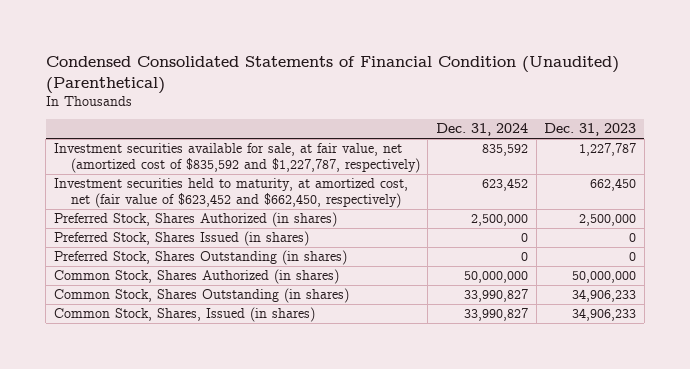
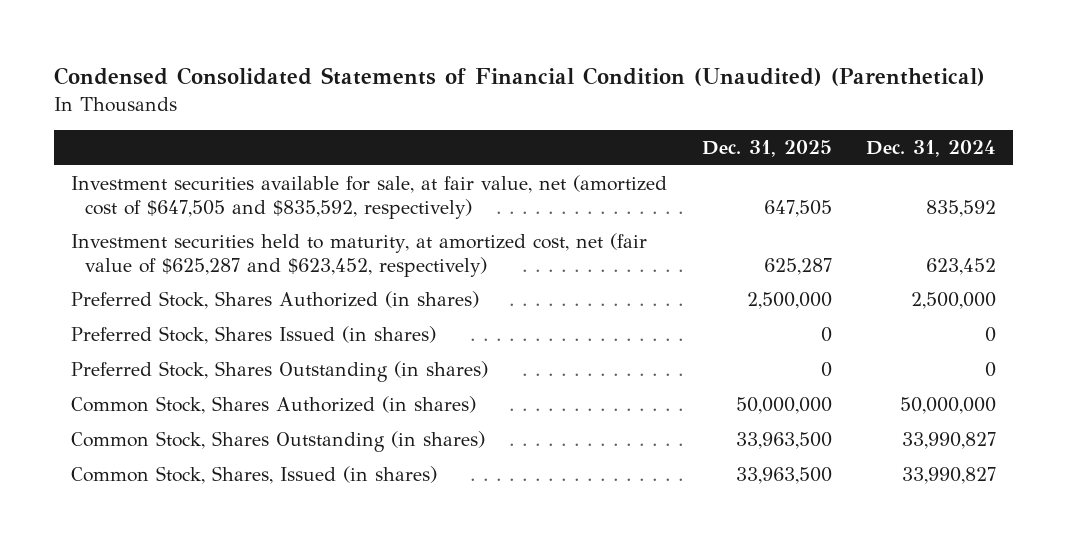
[544,123,637,137] Dec. 31, 2023 -> none
none -> [701,140,832,158] Dec. 31, 2025
[53,143,420,173] Investment securities available for sale, at fair value, net (amortized cost of $835,592 and $1,227,787, respectively) -> [71,175,668,219] Investment securities available for sale, at fair value, net (amortized cost of $647,505 and $835,592, respectively)
[53,178,408,208] Investment securities held to maturity, at amortized cost, net (fair value of $623,452 and $662,450, respectively) -> [71,233,648,277] Investment securities held to maturity, at amortized cost, net (fair value of $625,287 and $623,452, respectively)

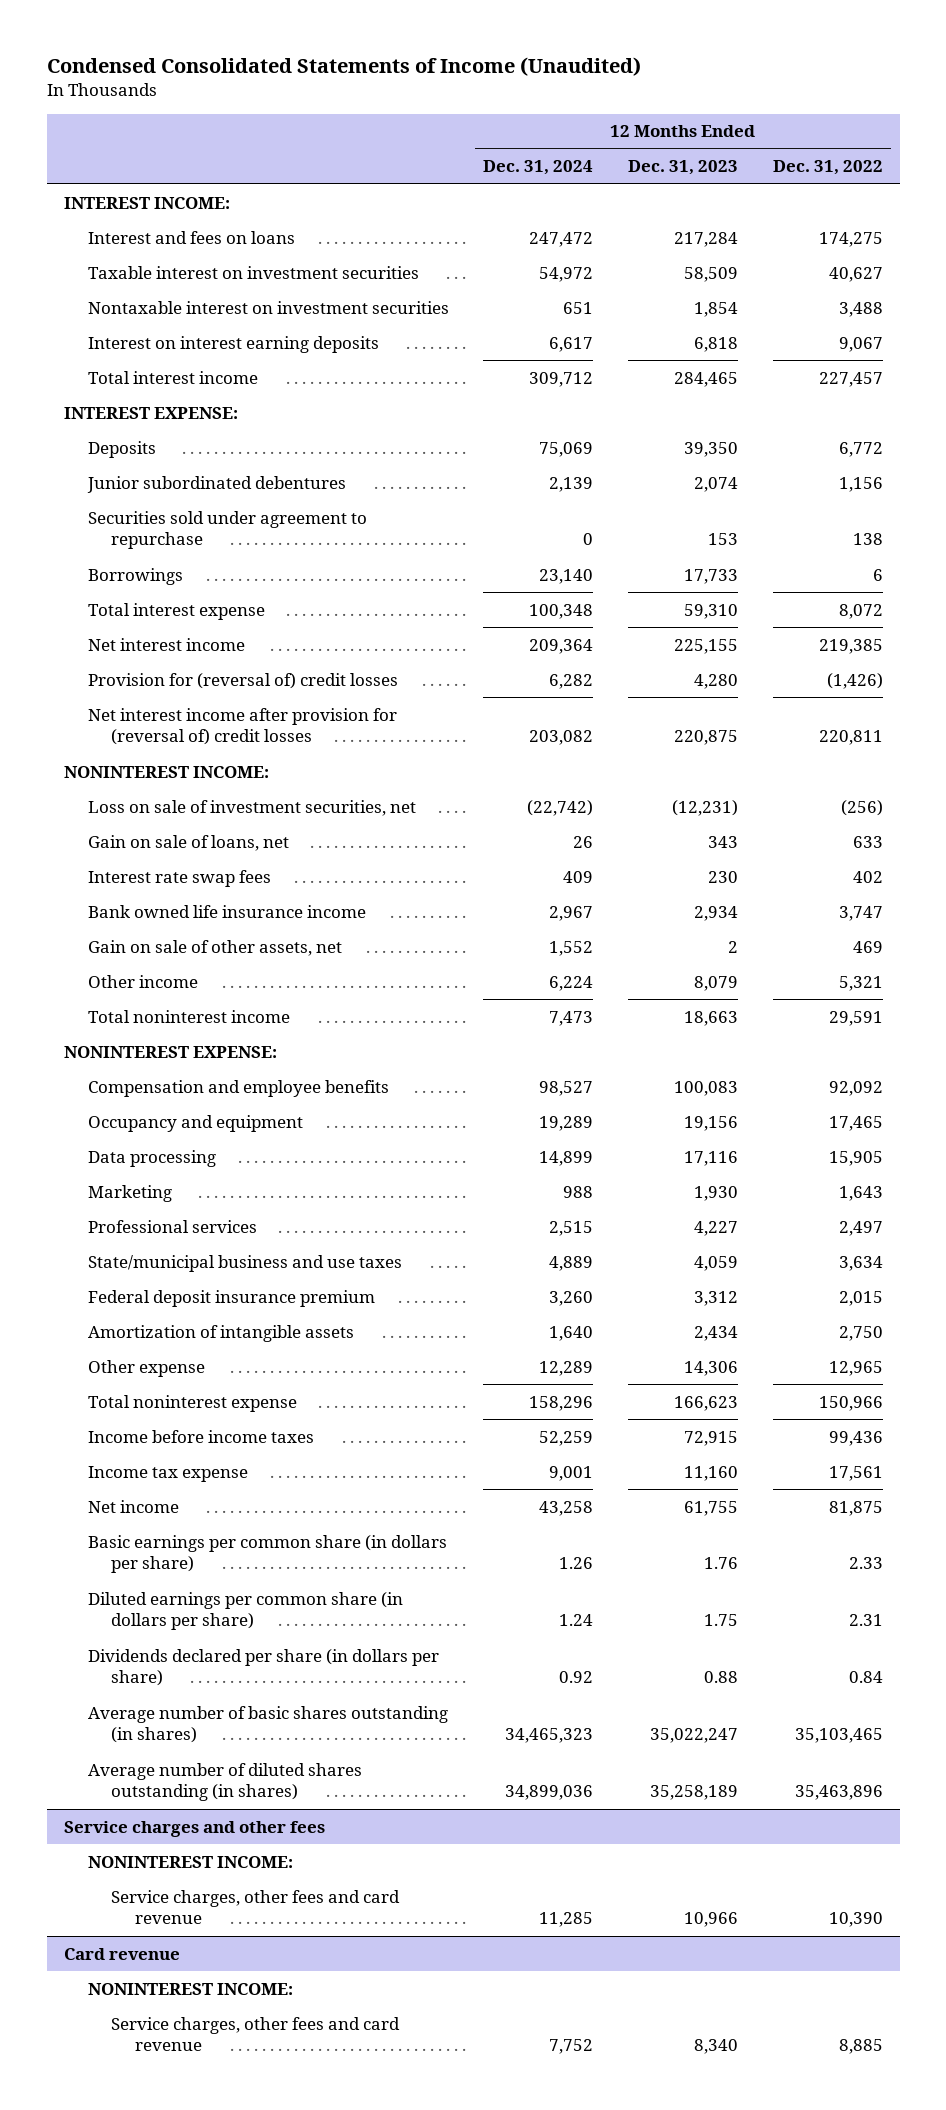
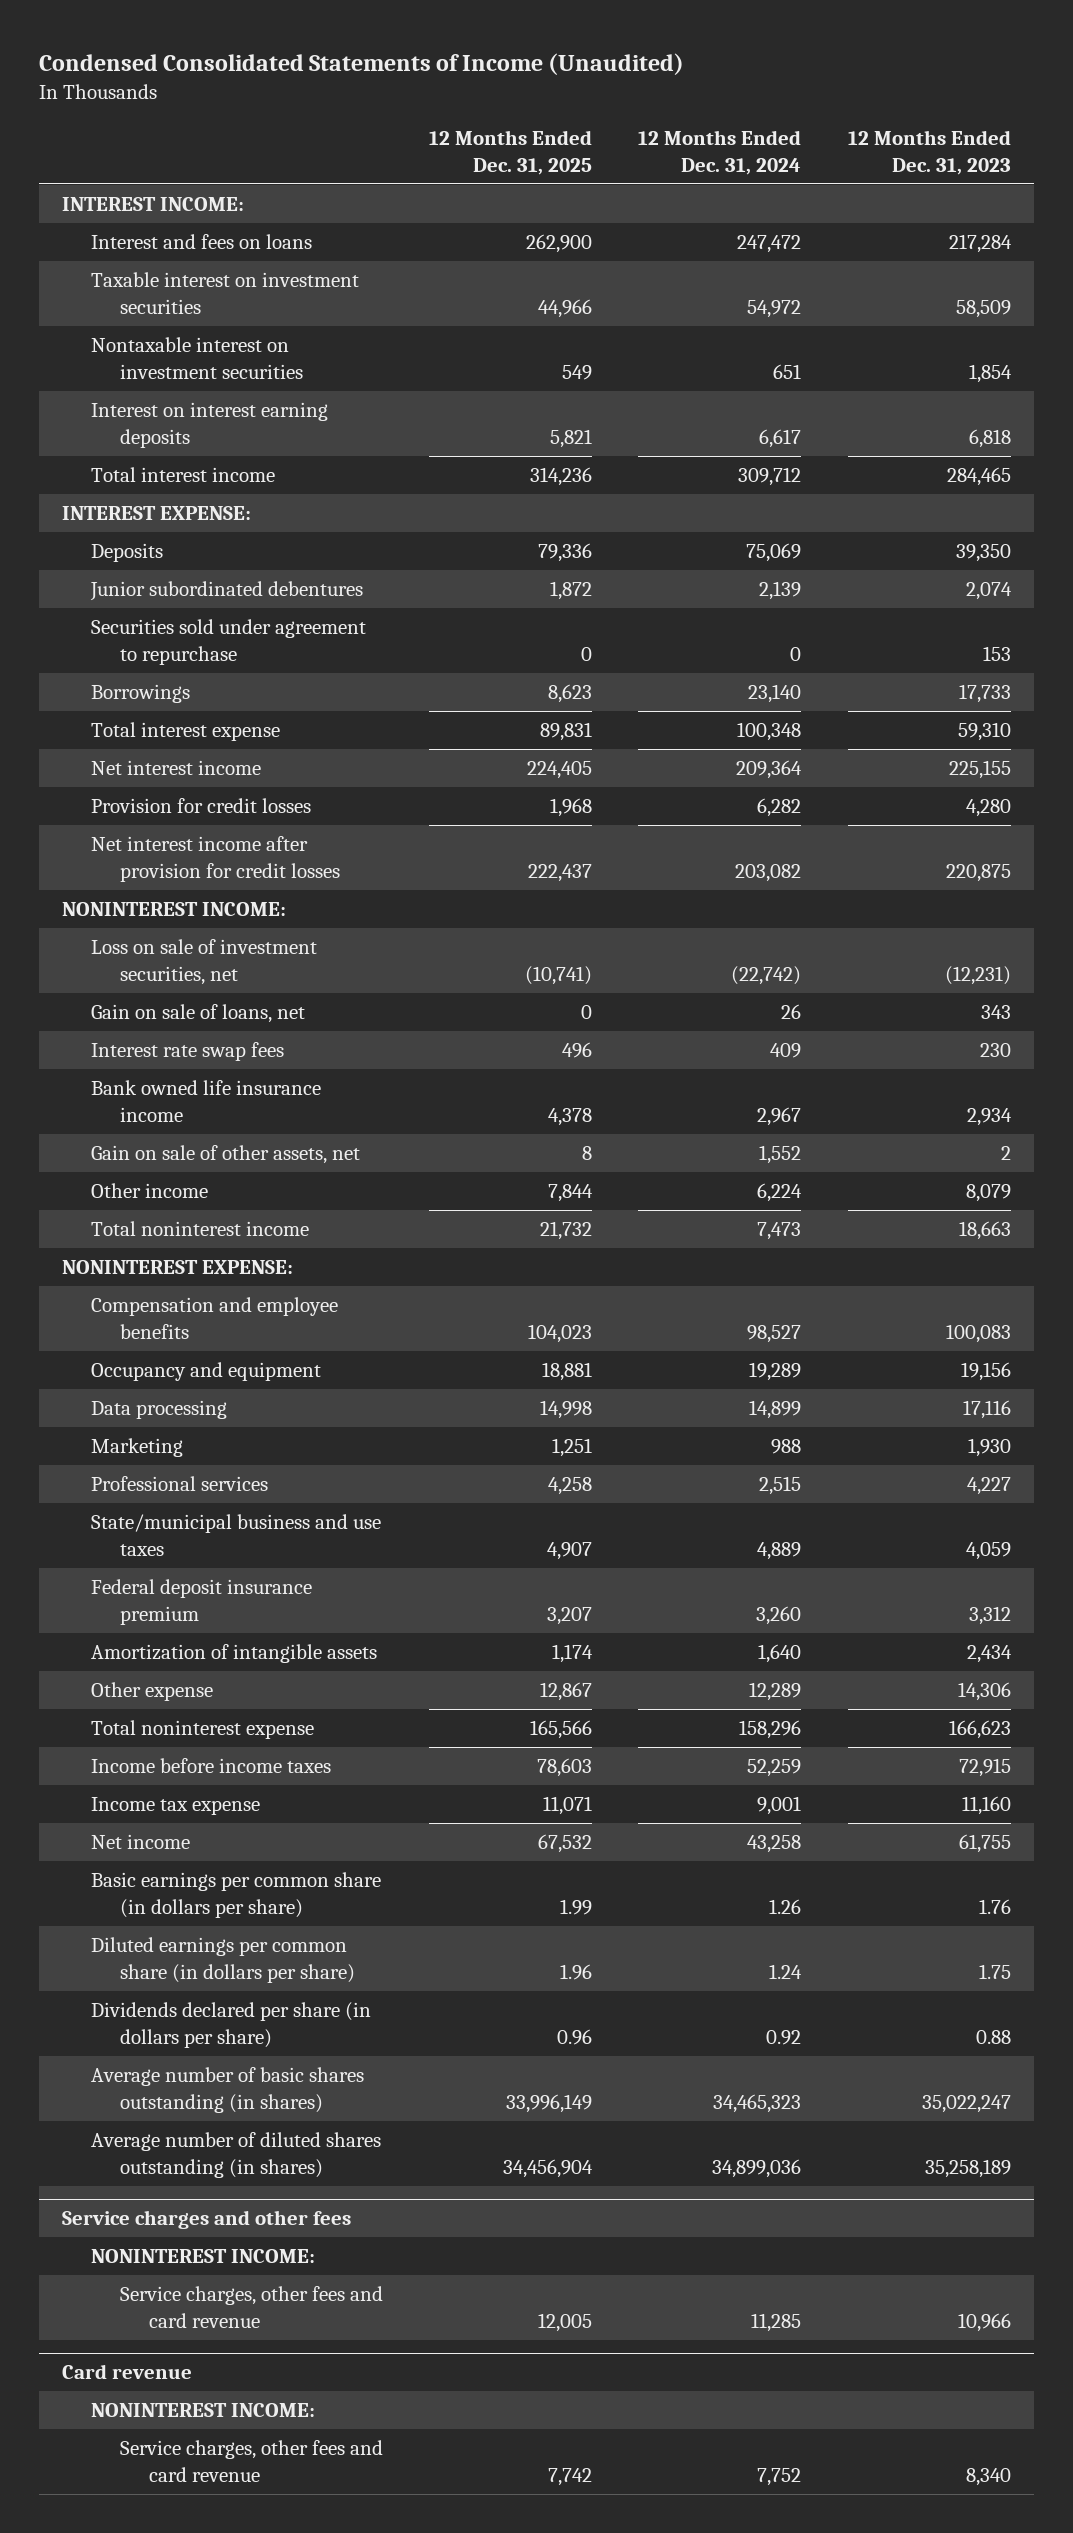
[772,160,883,176] Dec. 31, 2022 -> none
none -> [429,130,593,175] 12 Months Ended Dec. 31, 2025
[87,672,398,689] Provision for (reversal of) credit losses -> [91,798,312,814] Provision for credit losses
[87,707,397,746] Net interest income after provision for (reversal of) credit losses -> [91,836,341,882] Net interest income after provision for credit losses

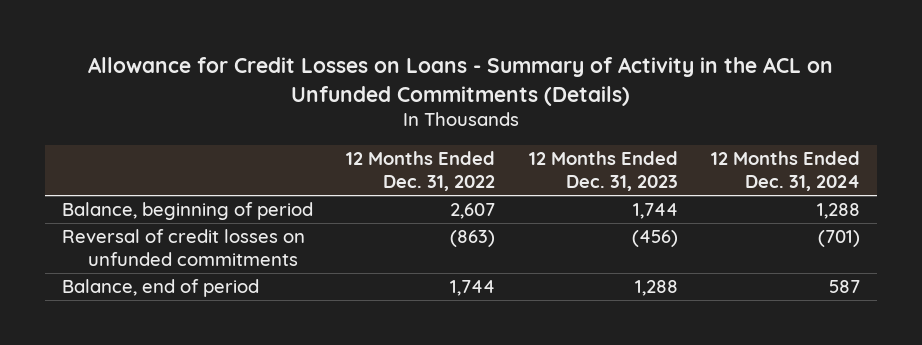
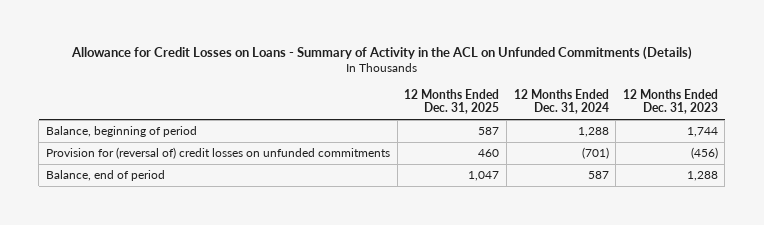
[346,151,496,191] 12 Months Ended Dec. 31, 2022 -> none
none -> [404,88,500,115] 12 Months Ended Dec. 31, 2025
[61,229,305,267] Reversal of credit losses on unfunded commitments -> [45,147,390,160] Provision for (reversal of) credit losses on unfunded commitments

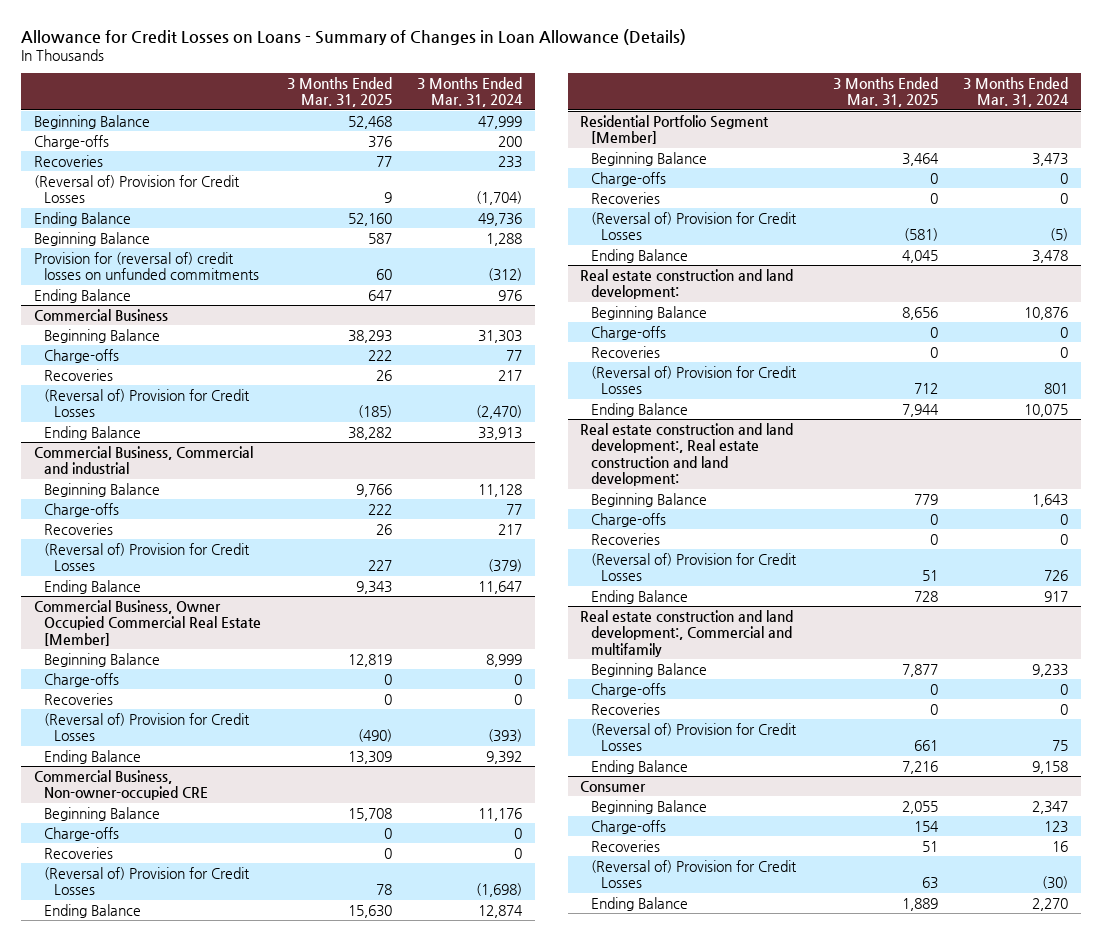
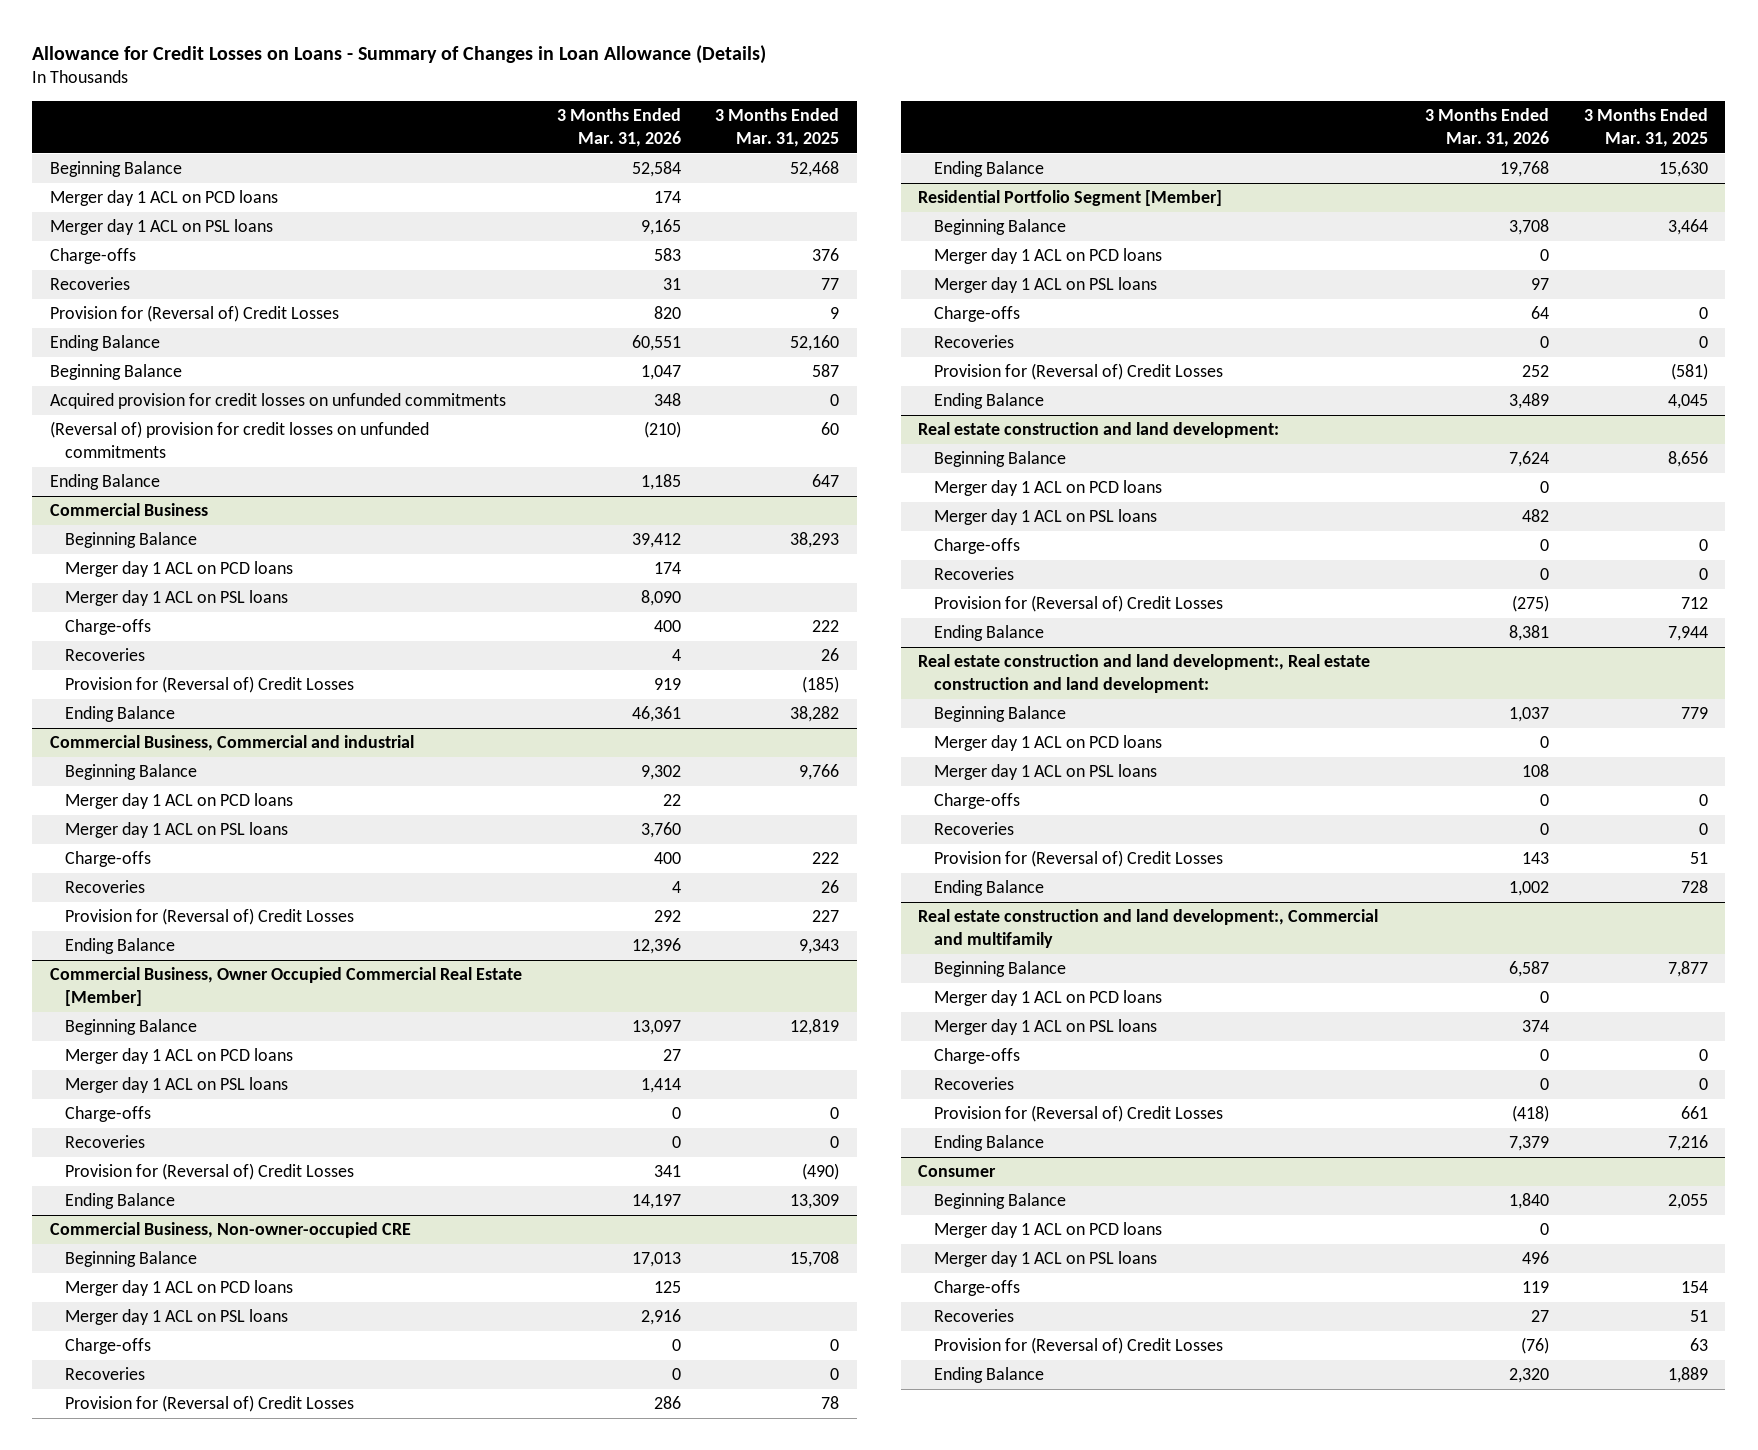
[416,76,523,108] 3 Months Ended Mar. 31, 2024 -> none
none -> [556,108,681,147] 3 Months Ended Mar. 31, 2026
none -> [49,190,278,207] Merger day 1 ACL on PCD loans
none -> [49,219,273,236] Merger day 1 ACL on PSL loans
[33,174,240,204] (Reversal of) Provision for Credit Losses -> [49,305,339,323] Provision for (Reversal of) Credit Losses
none -> [49,393,506,410] Acquired provision for credit losses on unfunded commitments
[33,251,260,281] Provision for (reversal of) credit losses on unfunded commitments -> [49,421,429,459] (Reversal of) provision for credit losses on unfunded commitments
none -> [65,561,294,578] Merger day 1 ACL on PCD loans
none -> [65,590,289,607] Merger day 1 ACL on PSL loans
[44,388,251,418] (Reversal of) Provision for Credit Losses -> [65,676,355,694] Provision for (Reversal of) Credit Losses
none -> [65,793,294,810] Merger day 1 ACL on PCD loans
none -> [65,822,289,839] Merger day 1 ACL on PSL loans
[44,542,251,572] (Reversal of) Provision for Credit Losses -> [65,908,355,926] Provision for (Reversal of) Credit Losses
none -> [65,1048,294,1065] Merger day 1 ACL on PCD loans
none -> [65,1077,289,1094] Merger day 1 ACL on PSL loans
[44,712,251,742] (Reversal of) Provision for Credit Losses -> [65,1163,355,1181] Provision for (Reversal of) Credit Losses
none -> [65,1280,294,1297] Merger day 1 ACL on PCD loans
none -> [65,1309,289,1326] Merger day 1 ACL on PSL loans
[44,866,251,896] (Reversal of) Provision for Credit Losses -> [65,1395,355,1413] Provision for (Reversal of) Credit Losses
none -> [933,248,1162,265] Merger day 1 ACL on PCD loans
none -> [933,277,1157,294] Merger day 1 ACL on PSL loans
[590,211,797,241] (Reversal of) Provision for Credit Losses -> [933,363,1223,381] Provision for (Reversal of) Credit Losses
none -> [933,480,1162,497] Merger day 1 ACL on PCD loans
none -> [933,509,1157,526] Merger day 1 ACL on PSL loans
[590,365,797,395] (Reversal of) Provision for Credit Losses -> [933,595,1223,613] Provision for (Reversal of) Credit Losses
none -> [933,735,1162,752] Merger day 1 ACL on PCD loans
none -> [933,764,1157,781] Merger day 1 ACL on PSL loans
[590,552,797,582] (Reversal of) Provision for Credit Losses -> [933,850,1223,868] Provision for (Reversal of) Credit Losses
none -> [933,990,1162,1007] Merger day 1 ACL on PCD loans
none -> [933,1019,1157,1036] Merger day 1 ACL on PSL loans
[590,722,797,752] (Reversal of) Provision for Credit Losses -> [933,1105,1223,1123] Provision for (Reversal of) Credit Losses
none -> [933,1222,1162,1239] Merger day 1 ACL on PCD loans
none -> [933,1251,1157,1268] Merger day 1 ACL on PSL loans
[590,859,797,889] (Reversal of) Provision for Credit Losses -> [933,1337,1223,1355] Provision for (Reversal of) Credit Losses

